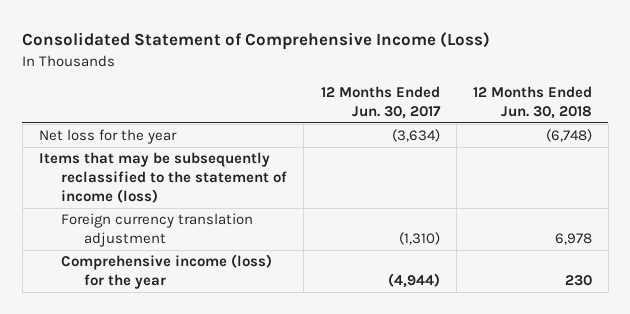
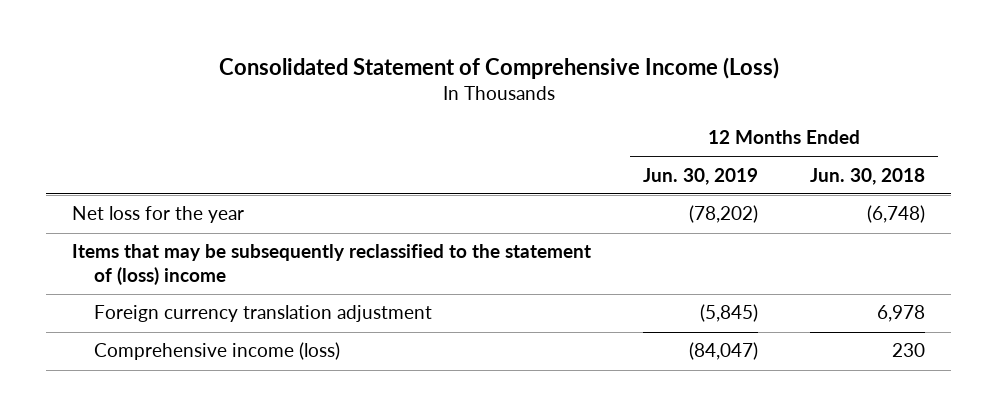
[320,85,441,119] 12 Months Ended Jun. 30, 2017 -> none
none -> [643,167,759,185] Jun. 30, 2019
[38,152,288,203] Items that may be subsequently reclassified to the statement of income (loss) -> [72,244,592,285] Items that may be subsequently reclassified to the statement of (loss) income
[61,254,273,290] Comprehensive income (loss) for the year -> [94,342,341,361] Comprehensive income (loss)

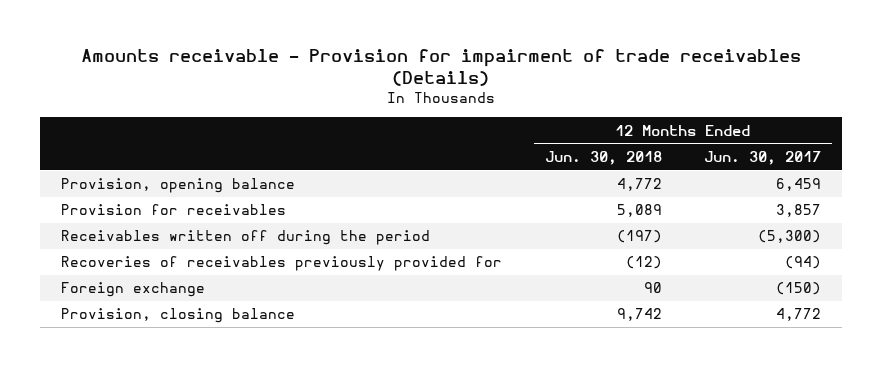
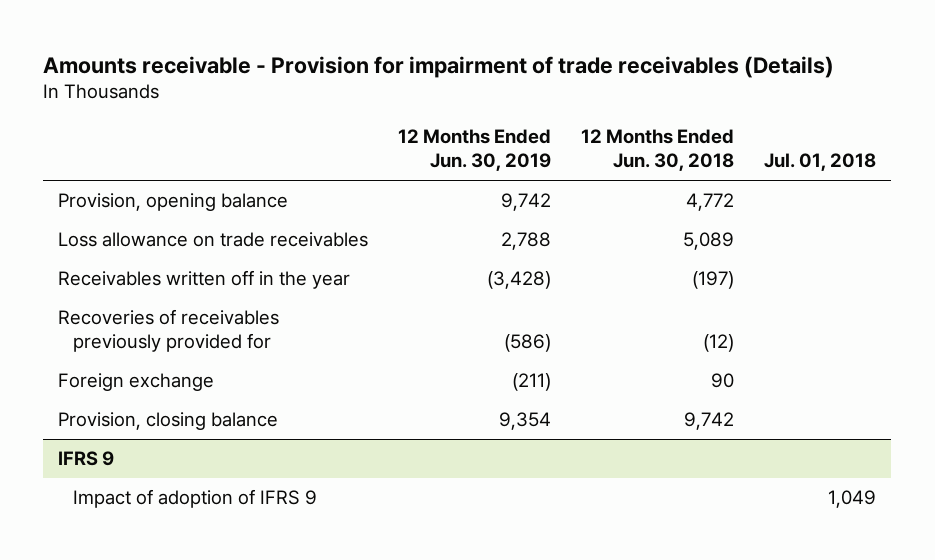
[704,150,822,165] Jun. 30, 2017 -> none
none -> [398,129,552,172] 12 Months Ended Jun. 30, 2019
none -> [764,153,877,172] Jul. 01, 2018
[61,204,287,216] Provision for receivables -> [58,232,369,248] Loss allowance on trade receivables
[61,230,431,246] Receivables written off during the period -> [58,270,351,290] Receivables written off in the year
none -> [58,451,115,467] IFRS 9
none -> [73,489,318,509] Impact of adoption of IFRS 9

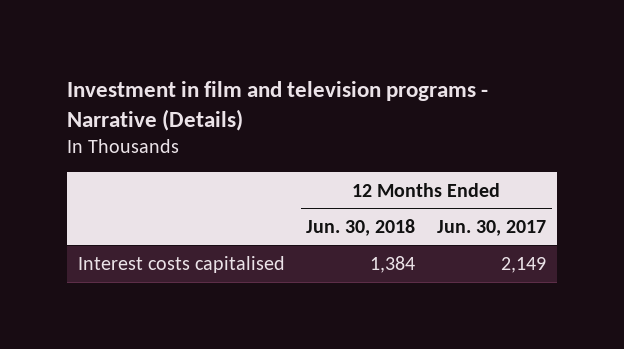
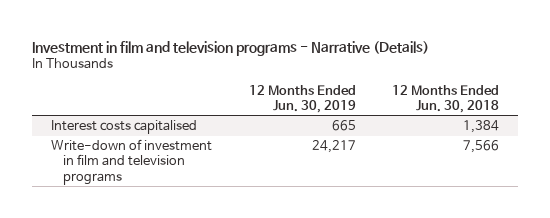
[437,219,547,236] Jun. 30, 2017 -> none
none -> [248,84,356,114] 12 Months Ended Jun. 30, 2019
none -> [50,139,212,185] Write-down of investment in film and television programs

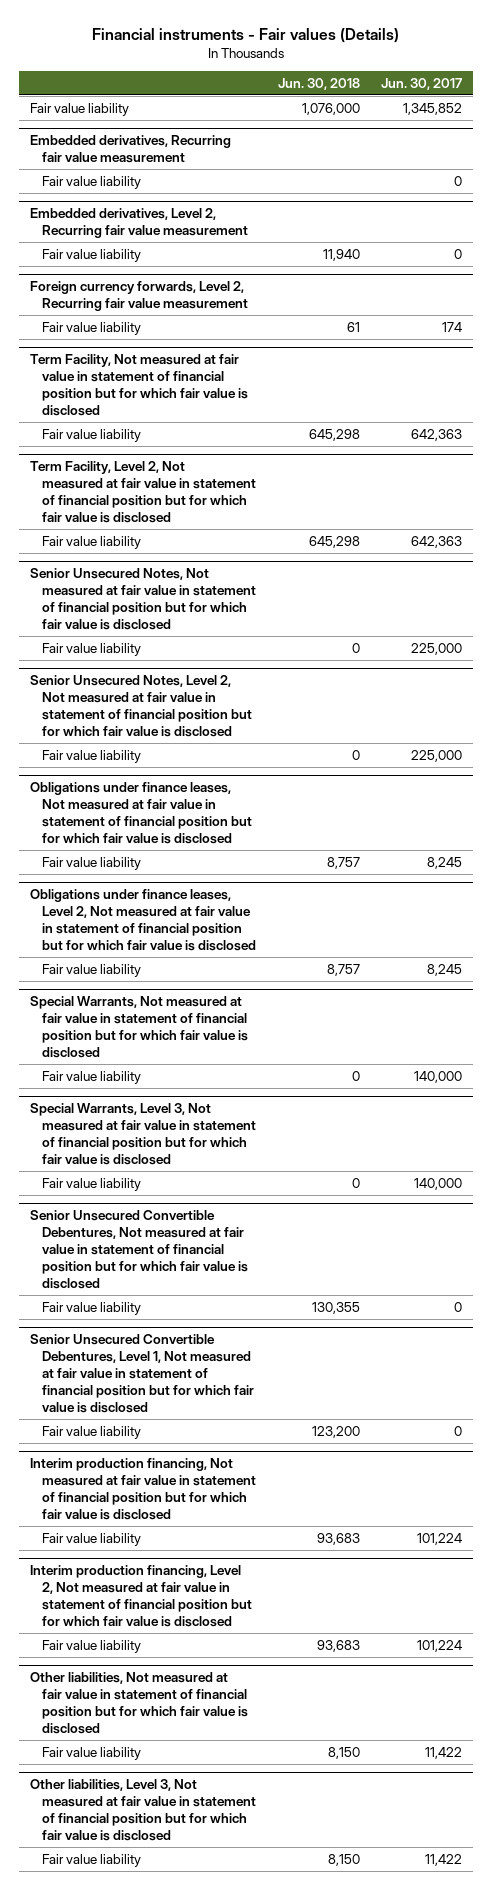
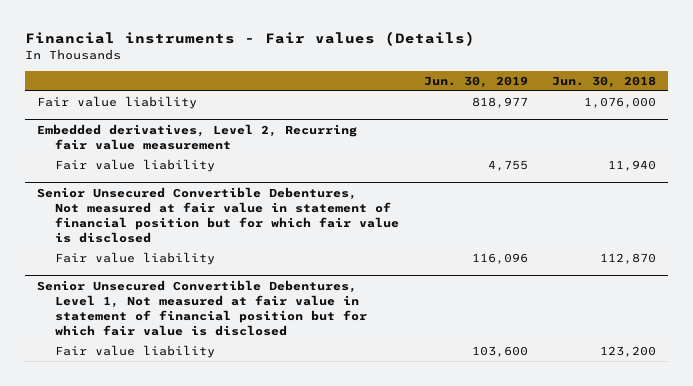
[381,77,463,90] Jun. 30, 2017 -> none
none -> [423,75,528,88] Jun. 30, 2019
[29,135,231,164] Embedded derivatives, Recurring fair value measurement -> none
[42,175,142,189] Fair value liability -> none
[29,281,249,312] Foreign currency forwards, Level 2, Recurring fair value measurement -> none
[42,321,142,335] Fair value liability -> none
[29,354,249,417] Term Facility, Not measured at fair value in statement of financial position but for which fair value is disclosed -> none
[42,428,142,442] Fair value liability -> none
[29,461,257,524] Term Facility, Level 2, Not measured at fair value in statement of financial position but for which fair value is disclosed -> none
[42,535,142,549] Fair value liability -> none
[29,568,257,631] Senior Unsecured Notes, Not measured at fair value in statement of financial position but for which fair value is disclosed -> none
[42,642,142,656] Fair value liability -> none
[29,675,253,738] Senior Unsecured Notes, Level 2, Not measured at fair value in statement of financial position but for which fair value is disclosed -> none
[42,749,142,763] Fair value liability -> none
[29,782,253,845] Obligations under finance leases, Not measured at fair value in statement of financial position but for which fair value is disclosed -> none
[42,856,142,870] Fair value liability -> none
[29,889,257,952] Obligations under finance leases, Level 2, Not measured at fair value in statement of financial position but for which fair value is disclosed -> none
[42,963,142,977] Fair value liability -> none
[29,996,249,1059] Special Warrants, Not measured at fair value in statement of financial position but for which fair value is disclosed -> none
[42,1070,142,1084] Fair value liability -> none
[29,1103,257,1166] Special Warrants, Level 3, Not measured at fair value in statement of financial position but for which fair value is disclosed -> none
[42,1177,142,1191] Fair value liability -> none
[311,1301,360,1314] 130,355 -> [599,253,656,265] 112,870
[29,1458,257,1521] Interim production financing, Not measured at fair value in statement of financial position but for which fair value is disclosed -> none
[42,1532,142,1546] Fair value liability -> none
[29,1565,253,1628] Interim production financing, Level 2, Not measured at fair value in statement of financial position but for which fair value is disclosed -> none
[42,1639,142,1653] Fair value liability -> none
[29,1672,249,1735] Other liabilities, Not measured at fair value in statement of financial position but for which fair value is disclosed -> none
[42,1746,142,1760] Fair value liability -> none
[29,1779,257,1842] Other liabilities, Level 3, Not measured at fair value in statement of financial position but for which fair value is disclosed -> none
[42,1853,142,1867] Fair value liability -> none

